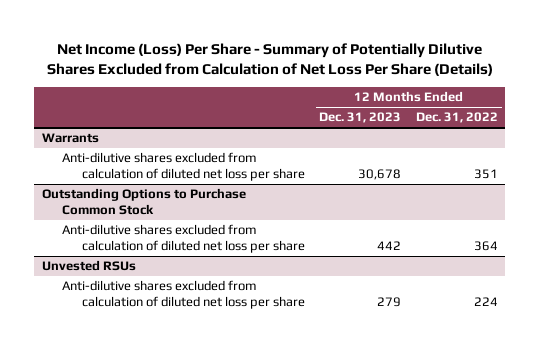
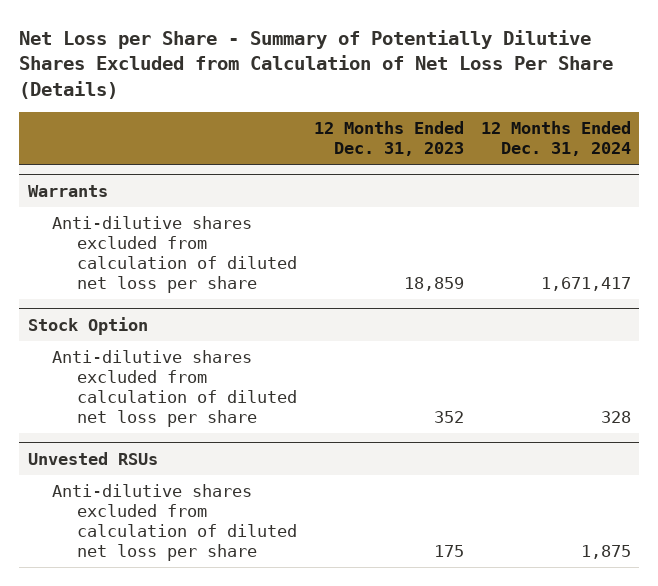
[46,43,493,77] Net Income (Loss) Per Share - Summary of Potentially Dilutive Shares Excluded from Calculation of Net Loss Per Share (Details) -> [19,29,614,99] Net Loss per Share - Summary of Potentially Dilutive Shares Excluded from Calculation of Net Loss Per Share (Details)
[416,112,499,124] Dec. 31, 2022 -> none
none -> [480,121,631,157] 12 Months Ended Dec. 31, 2024
[358,168,402,180] 30,678 -> [403,276,464,291] 18,859
[41,188,246,215] Outstanding Options to Purchase Common Stock -> [27,317,148,336] Stock Option
[377,240,402,250] 442 -> [433,410,464,423] 352
[377,296,402,307] 279 -> [433,544,464,557] 175

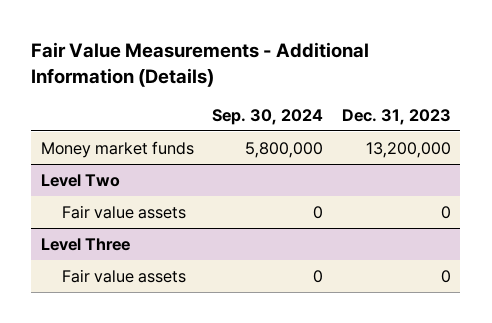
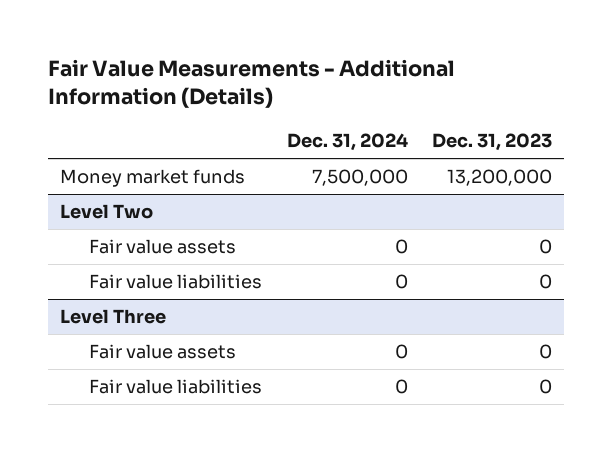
[212,108,324,125] Sep. 30, 2024 -> none
none -> [286,133,408,152] Dec. 31, 2024
none -> [88,274,262,290] Fair value liabilities
none -> [88,379,262,395] Fair value liabilities

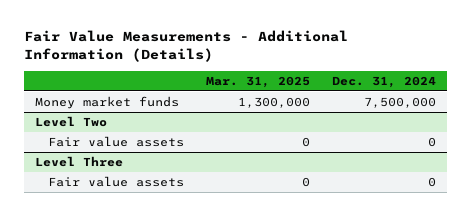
[432,133,553,152] Dec. 31, 2023 -> none
none -> [206,75,311,88] Mar. 31, 2025
[88,274,262,290] Fair value liabilities -> none
[88,379,262,395] Fair value liabilities -> none

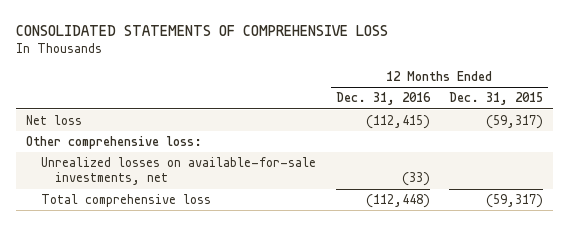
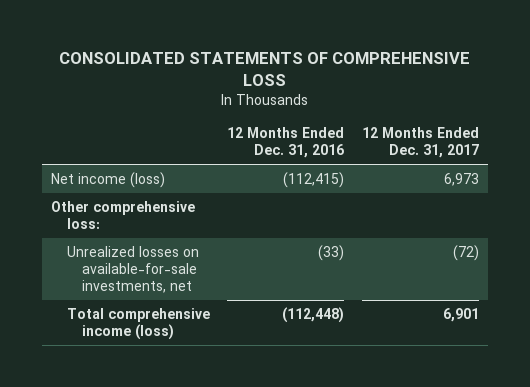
[449,92,544,106] Dec. 31, 2015 -> none
none -> [362,127,480,159] 12 Months Ended Dec. 31, 2017
[25,115,82,126] Net loss -> [51,171,166,188] Net income (loss)
[40,194,211,208] Total comprehensive loss -> [66,307,210,340] Total comprehensive income (loss)

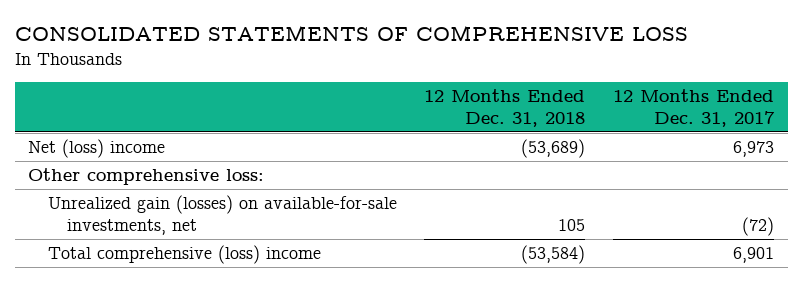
[227,127,345,159] 12 Months Ended Dec. 31, 2016 -> none
none -> [424,89,586,127] 12 Months Ended Dec. 31, 2018
[51,171,166,188] Net income (loss) -> [28,139,166,159] Net (loss) income
[66,245,199,293] Unrealized losses on available-for-sale investments, net -> [47,195,397,235] Unrealized gain (losses) on available-for-sale investments, net
[66,307,210,340] Total comprehensive income (loss) -> [47,245,321,265] Total comprehensive (loss) income

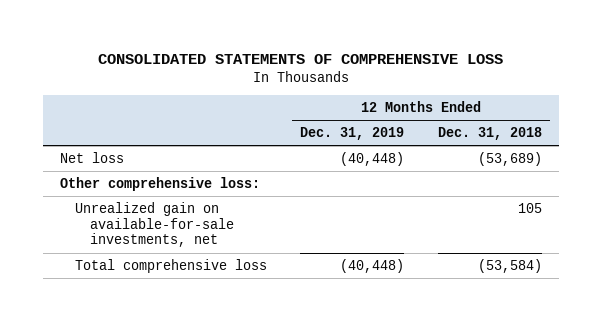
[612,89,775,127] 12 Months Ended Dec. 31, 2017 -> none
none -> [300,127,405,141] Dec. 31, 2019
[28,139,166,159] Net (loss) income -> [59,151,124,163] Net loss
[47,195,397,235] Unrealized gain (losses) on available-for-sale investments, net -> [75,201,235,248] Unrealized gain on available-for-sale investments, net
[47,245,321,265] Total comprehensive (loss) income -> [75,258,268,273] Total comprehensive loss

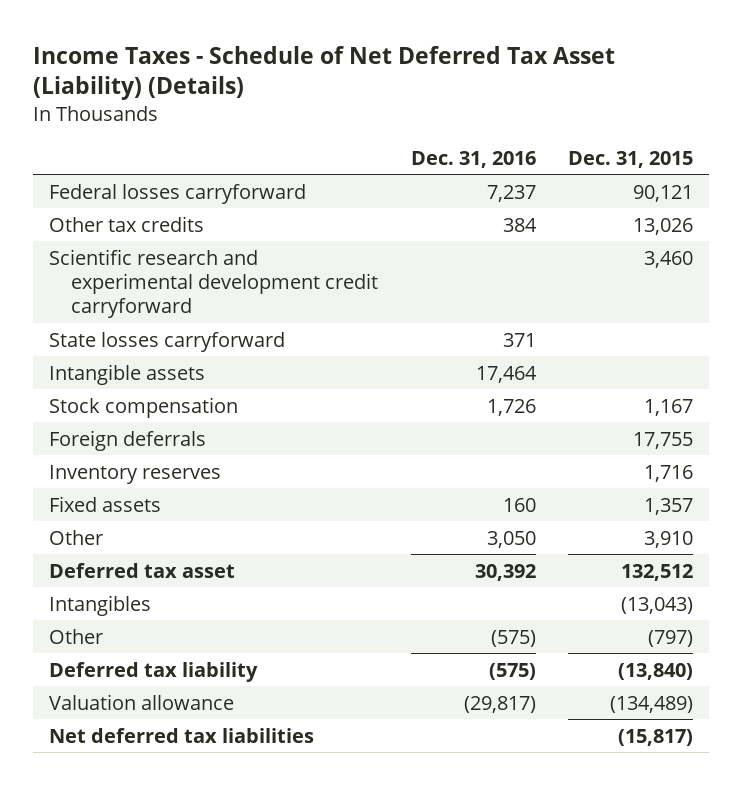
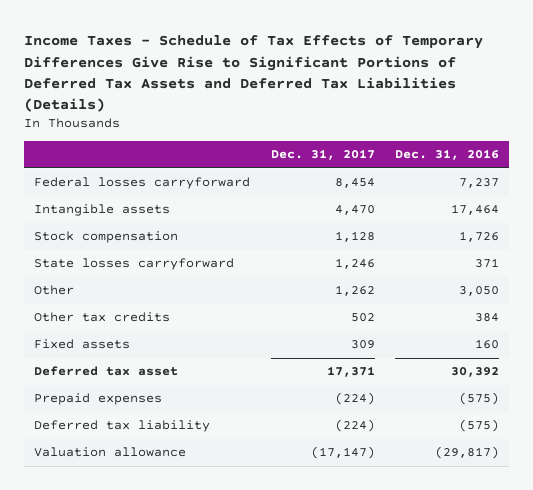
[32,45,615,101] Income Taxes - Schedule of Net Deferred Tax Asset (Liability) (Details) -> [24,35,484,112] Income Taxes - Schedule of Tax Effects of Temporary Differences Give Rise to Significant Portions of Deferred Tax Assets and Deferred Tax Liabilities (Details)
[568,150,694,168] Dec. 31, 2015 -> none
none -> [270,149,375,161] Dec. 31, 2017
[48,248,379,318] Scientific research and experimental development credit carryforward -> none
[48,429,206,451] Foreign deferrals -> none
[48,464,221,484] Inventory reserves -> none
[48,331,285,352] State losses carryforward -> [34,258,235,271] State losses carryforward
[48,215,204,232] Other tax credits -> [34,312,171,323] Other tax credits
[48,495,161,512] Fixed assets -> [34,339,131,350] Fixed assets
[48,594,151,616] Intangibles -> none
[48,628,103,644] Other -> [34,393,163,406] Prepaid expenses
[48,727,314,743] Net deferred tax liabilities -> none

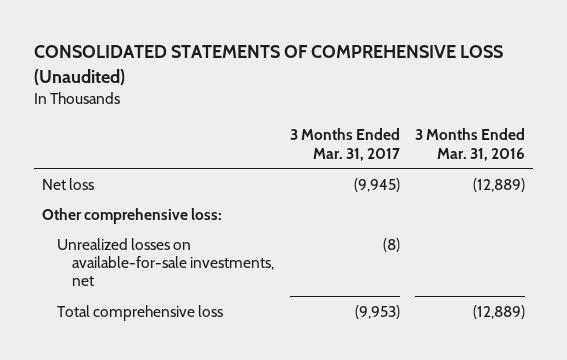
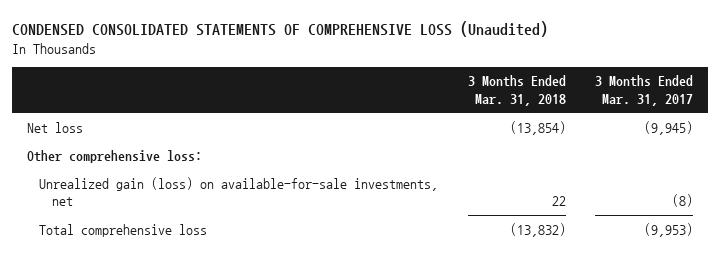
[33,45,503,85] CONSOLIDATED STATEMENTS OF COMPREHENSIVE LOSS (Unaudited) -> [11,20,548,37] CONDENSED CONSOLIDATED STATEMENTS OF COMPREHENSIVE LOSS (Unaudited)
[415,128,526,161] 3 Months Ended Mar. 31, 2016 -> none
none -> [467,75,566,106] 3 Months Ended Mar. 31, 2018
[56,237,274,287] Unrealized losses on available-for-sale investments, net -> [39,176,439,207] Unrealized gain (loss) on available-for-sale investments, net

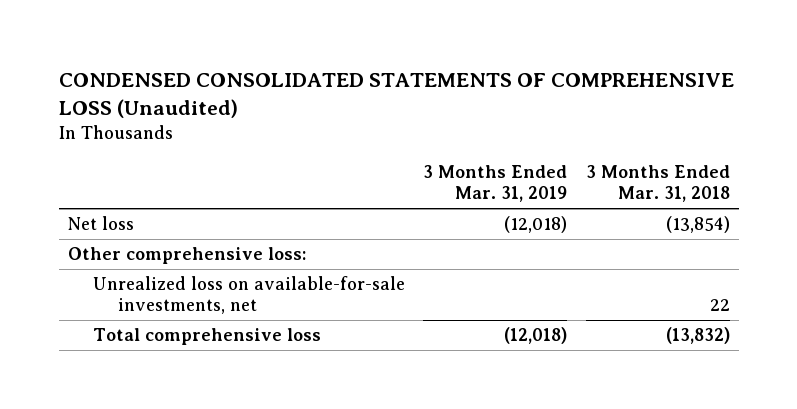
[594,75,693,106] 3 Months Ended Mar. 31, 2017 -> none
none -> [423,165,568,203] 3 Months Ended Mar. 31, 2019
[39,176,439,207] Unrealized gain (loss) on available-for-sale investments, net -> [92,276,405,315] Unrealized loss on available-for-sale investments, net

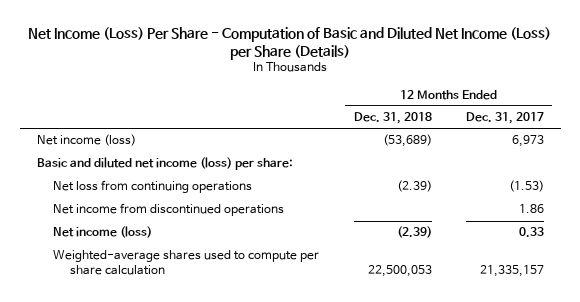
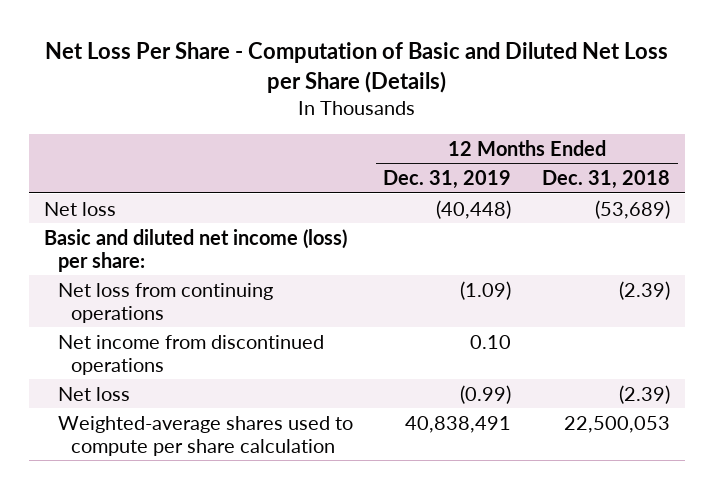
[28,26,552,60] Net Income (Loss) Per Share - Computation of Basic and Diluted Net Income (Loss) per Share (Details) -> [45,41,669,93] Net Loss Per Share - Computation of Basic and Diluted Net Loss per Share (Details)
[465,112,544,125] Dec. 31, 2017 -> none
none -> [383,169,512,189] Dec. 31, 2019
[36,134,136,147] Net income (loss) -> [44,201,117,216] Net loss
[53,226,153,239] Net income (loss) -> [57,386,130,401] Net loss

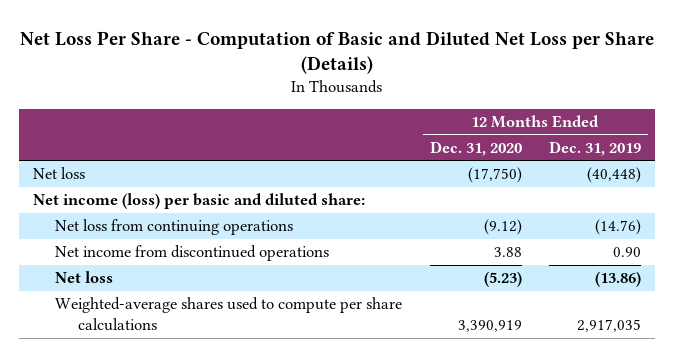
[541,169,670,189] Dec. 31, 2018 -> none
none -> [429,140,522,156] Dec. 31, 2020
[44,228,348,272] Basic and diluted net income (loss) per share: -> [32,193,365,210] Net income (loss) per basic and diluted share:
[460,280,512,300] (1.09) -> [595,219,642,236] (14.76)
[470,334,512,349] 0.10 -> [613,247,642,258] 0.90
[460,384,512,404] (0.99) -> [595,271,642,288] (13.86)
[57,415,353,456] Weighted-average shares used to compute per share calculation -> [55,297,403,331] Weighted-average shares used to compute per share calculations
[405,415,512,433] 40,838,491 -> [577,318,642,332] 2,917,035

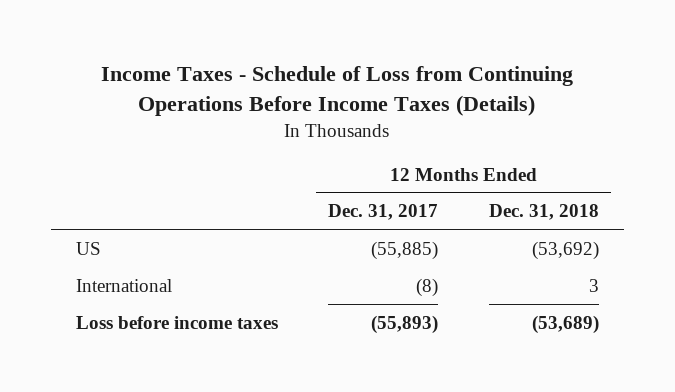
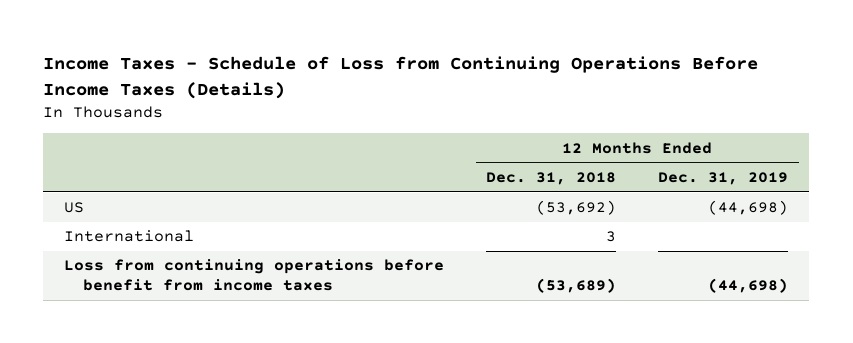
[328,204,439,221] Dec. 31, 2017 -> none
none -> [658,171,789,185] Dec. 31, 2019
[76,315,279,329] Loss before income taxes -> [64,259,445,291] Loss from continuing operations before benefit from income taxes

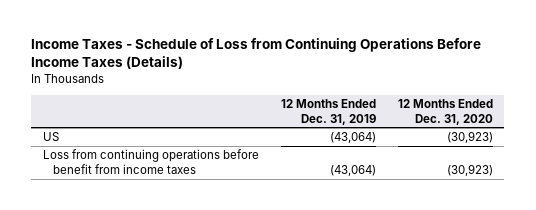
[486,171,617,185] Dec. 31, 2018 -> none
none -> [398,98,494,125] 12 Months Ended Dec. 31, 2020
[64,230,195,243] International -> none
[708,200,789,216] (44,698) -> [329,132,376,144] (43,064)
[708,277,789,293] (44,698) -> [329,164,376,176] (43,064)

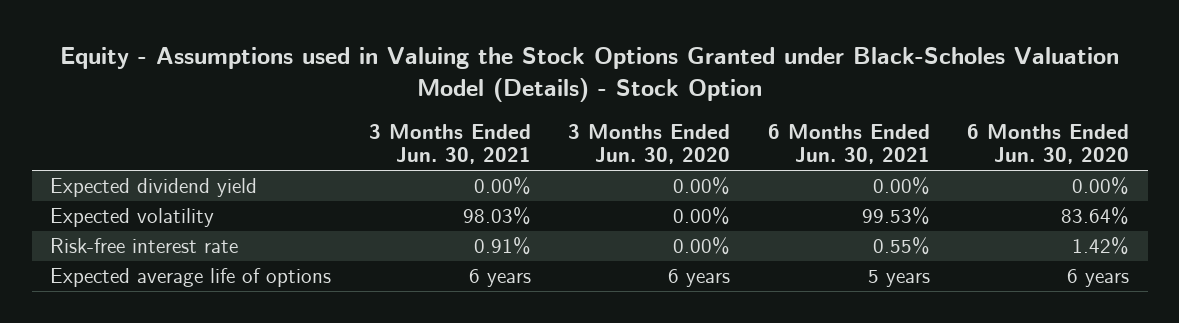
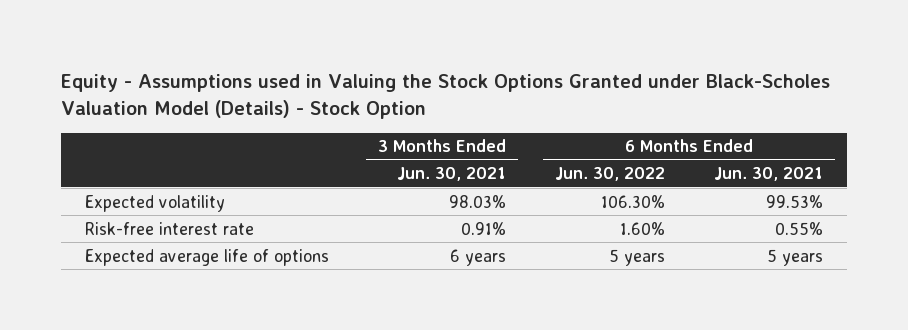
[568,123,731,165] 3 Months Ended Jun. 30, 2020 -> none
[967,123,1130,165] 6 Months Ended Jun. 30, 2020 -> none
none -> [554,167,665,182] Jun. 30, 2022
[50,178,258,198] Expected dividend yield -> none

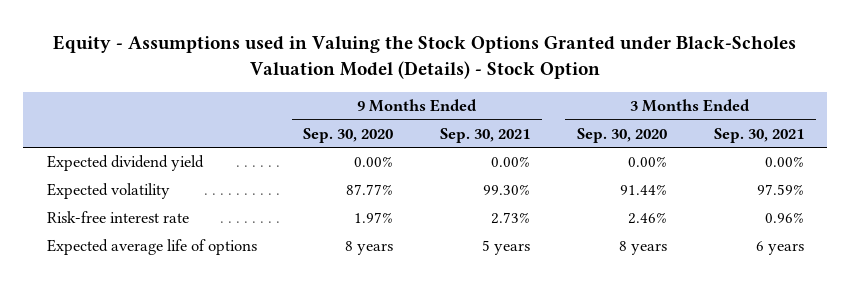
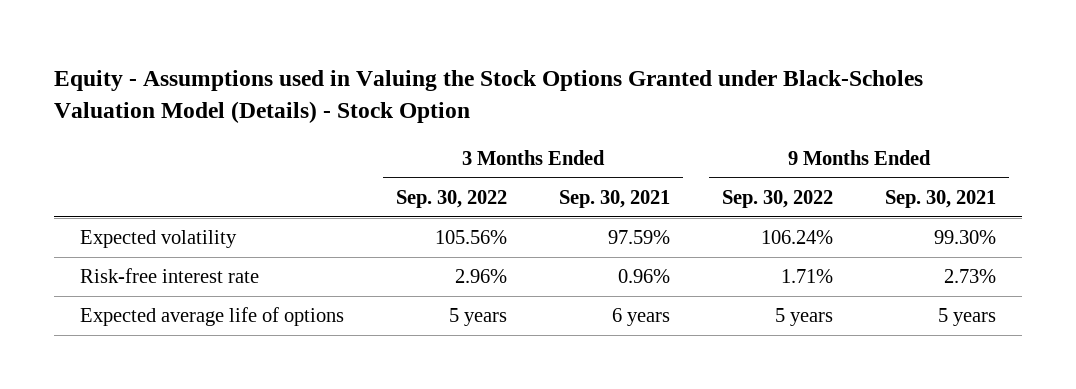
[303,127,394,143] Sep. 30, 2020 -> none
[577,127,668,143] Sep. 30, 2020 -> none
none -> [396,189,508,208] Sep. 30, 2022
none -> [722,189,834,208] Sep. 30, 2022
[46,155,204,172] Expected dividend yield -> none

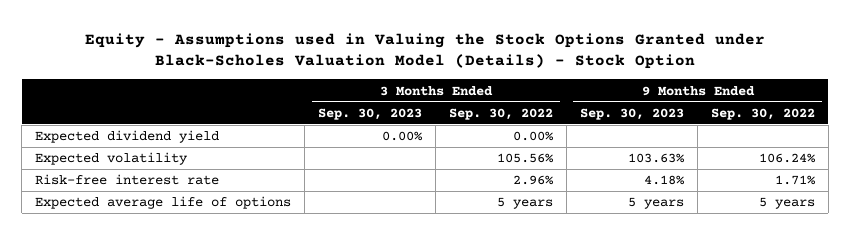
[559,189,671,208] Sep. 30, 2021 -> none
[885,189,997,208] Sep. 30, 2021 -> none
none -> [318,107,423,120] Sep. 30, 2023
none -> [580,107,685,120] Sep. 30, 2023
none -> [35,130,220,144] Expected dividend yield

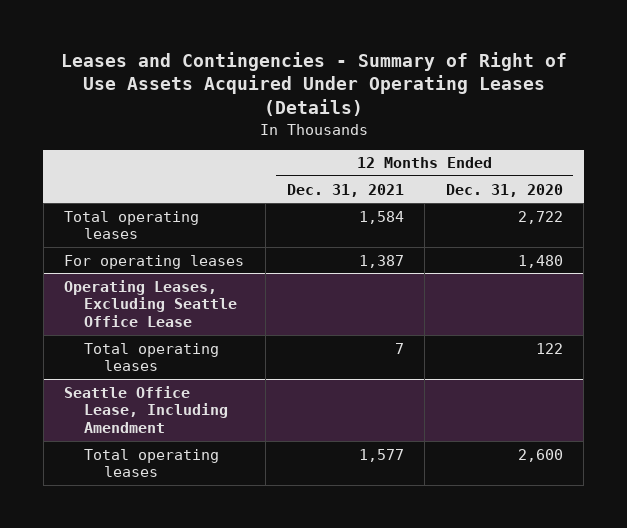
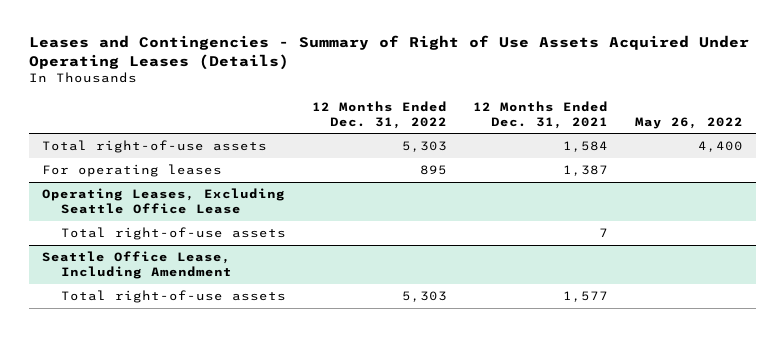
[445,183,563,197] Dec. 31, 2020 -> none
none -> [312,100,448,129] 12 Months Ended Dec. 31, 2022
none -> [634,116,743,129] May 26, 2022
[64,210,200,240] Total operating leases -> [41,140,267,154] Total right-of-use assets
[84,342,220,372] Total operating leases -> none
none -> [60,227,286,241] Total right-of-use assets
[84,448,220,478] Total operating leases -> [60,290,286,304] Total right-of-use assets

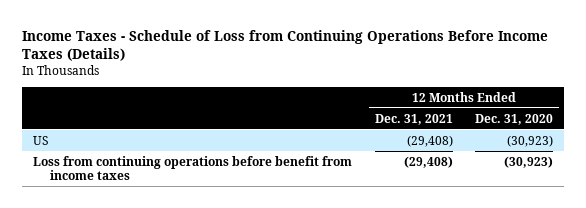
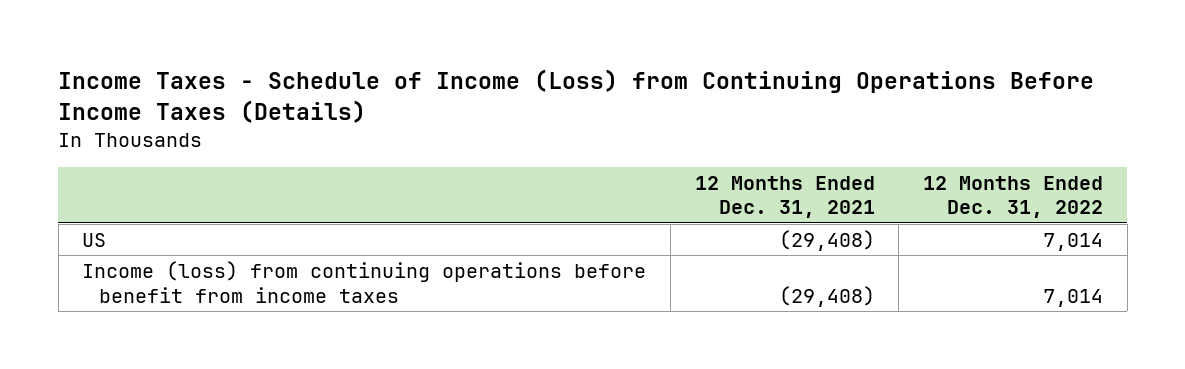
[22,29,549,62] Income Taxes - Schedule of Loss from Continuing Operations Before Income Taxes (Details) -> [58,69,1095,124] Income Taxes - Schedule of Income (Loss) from Continuing Operations Before Income Taxes (Details)
[475,113,554,125] Dec. 31, 2020 -> none
none -> [923,175,1104,219] 12 Months Ended Dec. 31, 2022
[33,155,353,180] Loss from continuing operations before benefit from income taxes -> [82,260,647,303] Income (loss) from continuing operations before benefit from income taxes

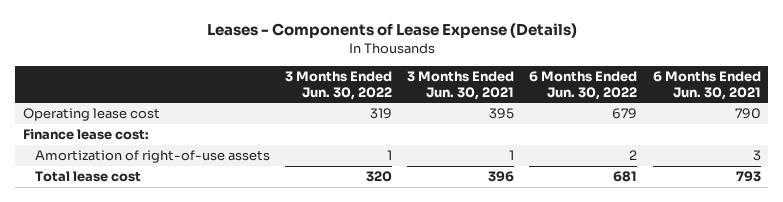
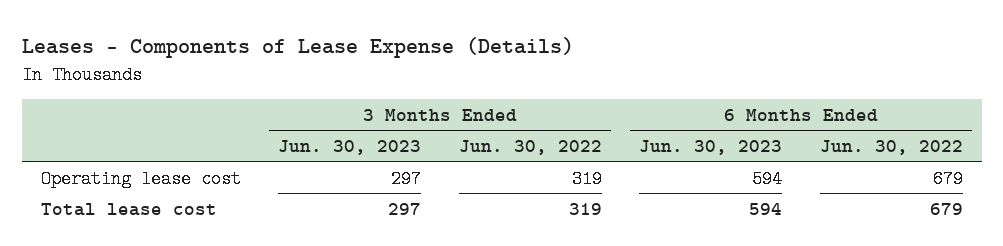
[407,71,515,100] 3 Months Ended Jun. 30, 2021 -> none
[652,71,761,100] 6 Months Ended Jun. 30, 2021 -> none
none -> [278,139,422,155] Jun. 30, 2023
none -> [639,139,783,155] Jun. 30, 2023
[22,129,149,141] Finance lease cost: -> none
[35,150,271,164] Amortization of right-of-use assets -> none
[366,171,393,183] 320 -> [568,202,602,215] 319
[613,171,638,183] 681 -> [929,202,963,215] 679

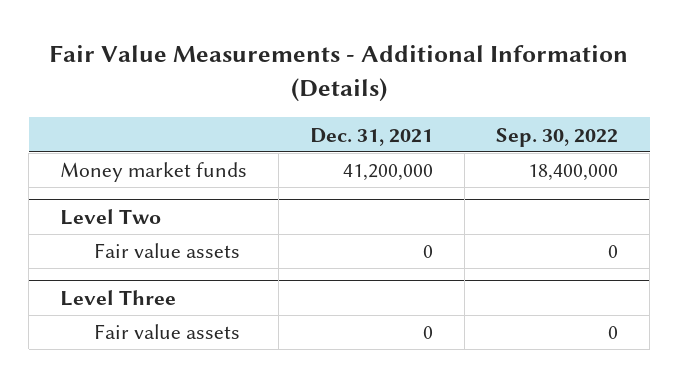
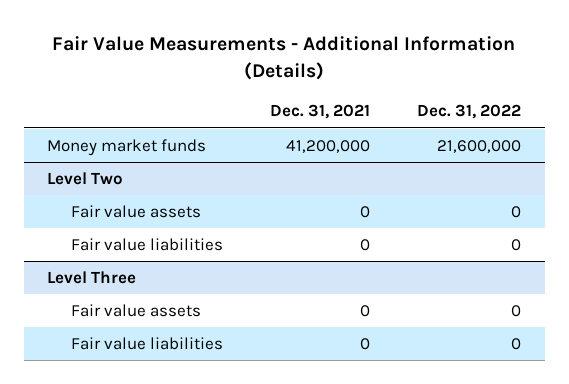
[496,127,619,147] Sep. 30, 2022 -> none
none -> [417,104,522,120] Dec. 31, 2022
none -> [71,238,224,252] Fair value liabilities
none -> [71,337,224,351] Fair value liabilities

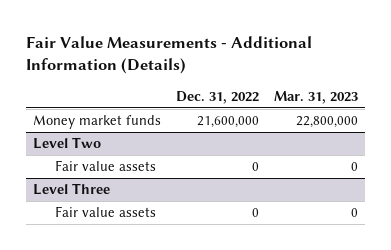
[270,104,371,120] Dec. 31, 2021 -> none
none -> [273,90,358,104] Mar. 31, 2023
[71,238,224,252] Fair value liabilities -> none
[71,337,224,351] Fair value liabilities -> none

